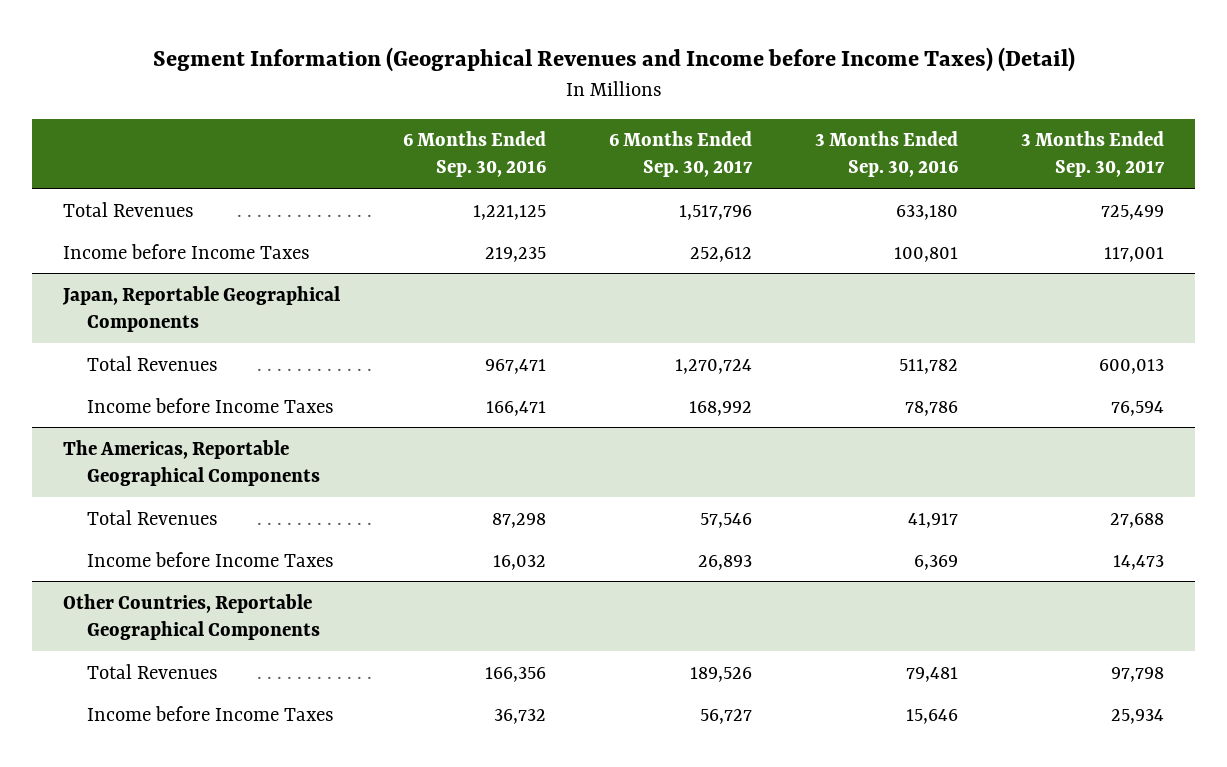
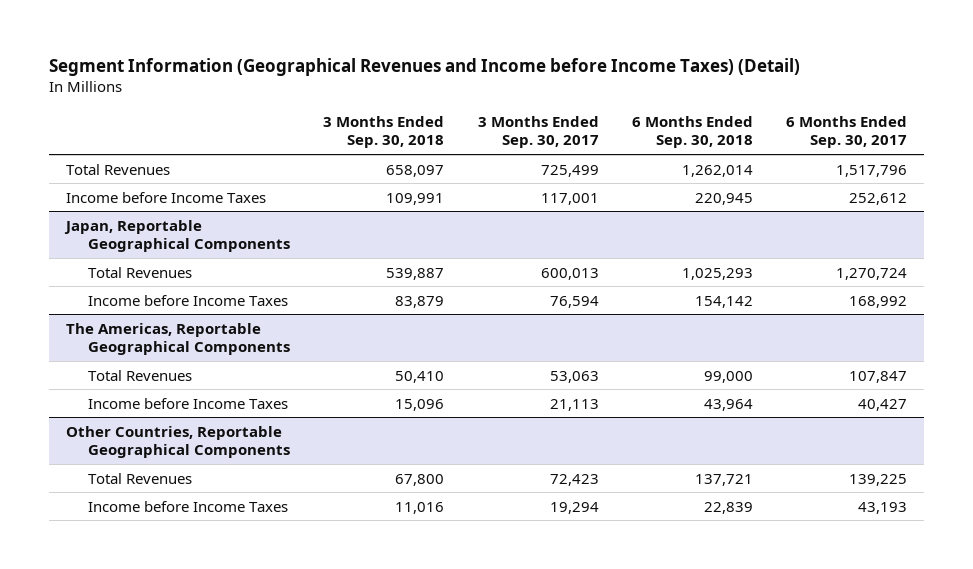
[403,131,547,178] 6 Months Ended Sep. 30, 2016 -> none
[815,131,959,178] 3 Months Ended Sep. 30, 2016 -> none
none -> [323,115,445,149] 3 Months Ended Sep. 30, 2018
none -> [632,115,754,149] 6 Months Ended Sep. 30, 2018
[700,512,753,528] 57,546 -> [849,370,908,383] 107,847
[1110,512,1165,528] 27,688 -> [549,370,599,383] 53,063
[698,554,753,570] 26,893 -> [858,398,908,411] 40,427
[1113,554,1165,570] 14,473 -> [549,398,599,411] 21,113
[690,666,753,682] 189,526 -> [849,473,908,486] 139,225
[1111,666,1165,682] 97,798 -> [549,473,599,486] 72,423
[700,708,753,724] 56,727 -> [858,501,908,514] 43,193
[1111,708,1165,724] 25,934 -> [549,501,599,514] 19,294

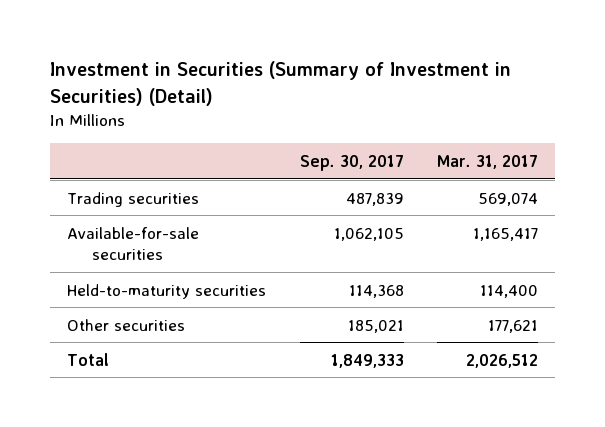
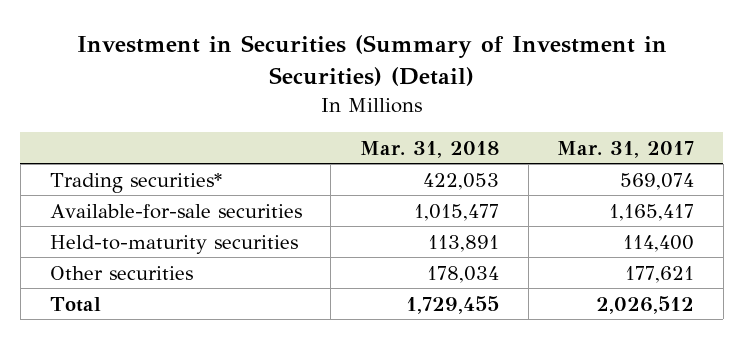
[299,154,404,171] Sep. 30, 2017 -> none
none -> [359,140,499,158] Mar. 31, 2018
[66,191,199,207] Trading securities -> [49,172,222,193] Trading securities*

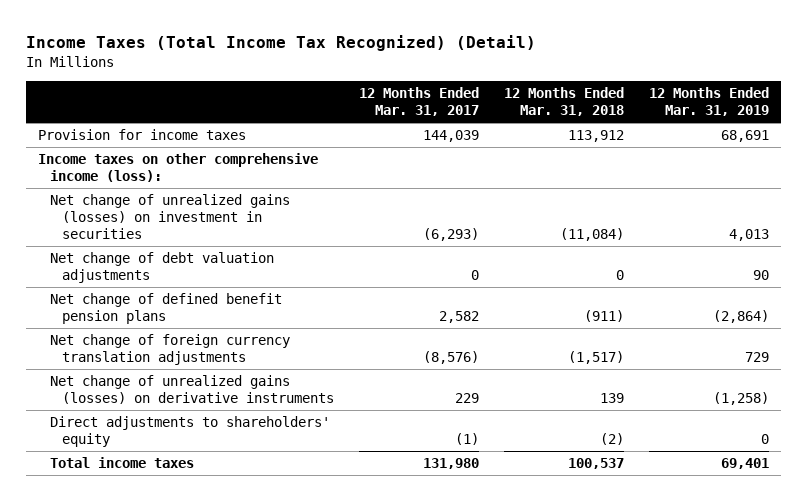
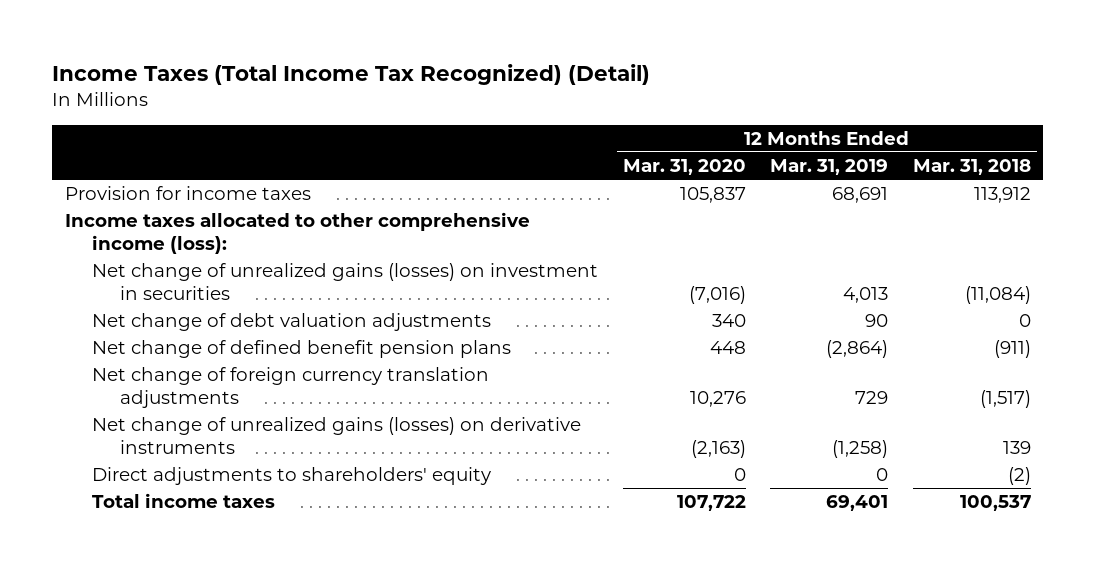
[359,86,480,116] 12 Months Ended Mar. 31, 2017 -> none
none -> [622,158,746,175] Mar. 31, 2020
[38,153,319,183] Income taxes on other comprehensive income (loss): -> [64,212,530,254] Income taxes allocated to other comprehensive income (loss):

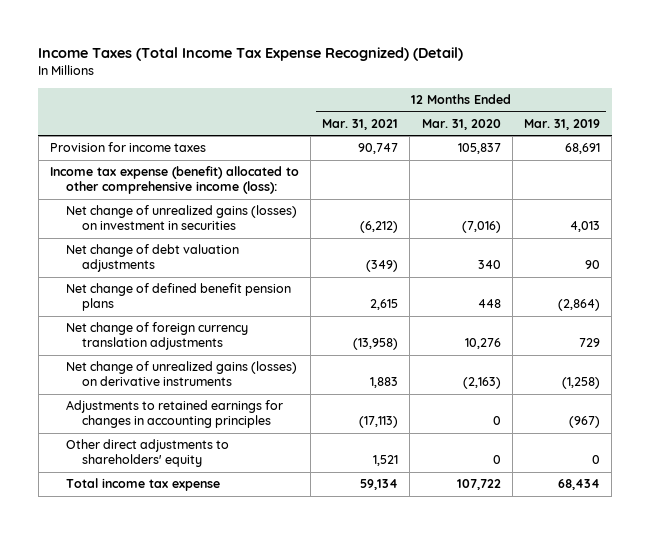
[52,64,651,86] Income Taxes (Total Income Tax Recognized) (Detail) -> [38,46,464,61] Income Taxes (Total Income Tax Expense Recognized) (Detail)
[912,158,1031,175] Mar. 31, 2018 -> none
none -> [322,118,399,130] Mar. 31, 2021
[64,212,530,254] Income taxes allocated to other comprehensive income (loss): -> [49,166,299,195] Income tax expense (benefit) allocated to other comprehensive income (loss):
none -> [65,400,283,429] Adjustments to retained earnings for changes in accounting principles
[92,467,492,486] Direct adjustments to shareholders' equity -> [65,439,229,468] Other direct adjustments to shareholders' equity
[92,493,276,509] Total income taxes -> [65,478,220,492] Total income tax expense
[826,495,889,512] 69,401 -> [558,479,601,491] 68,434

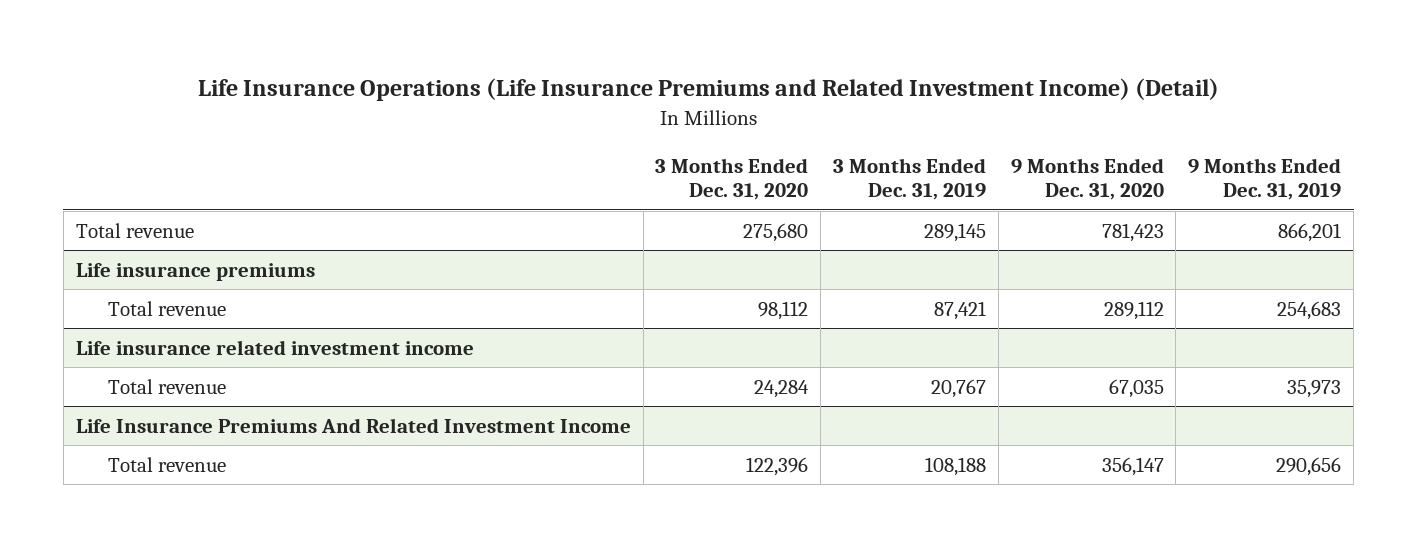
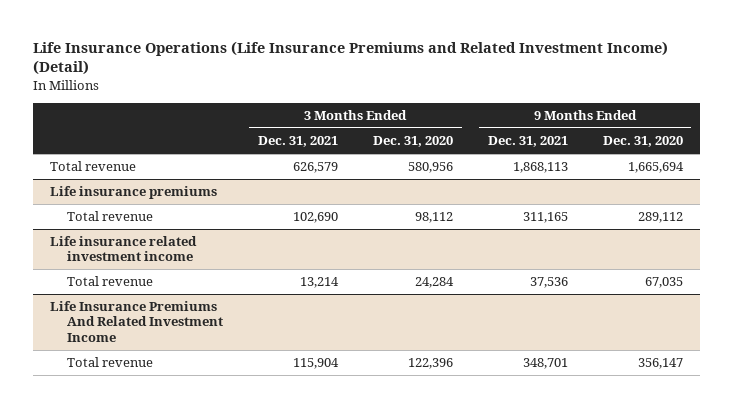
[833,157,987,201] 3 Months Ended Dec. 31, 2019 -> none
[1188,157,1342,201] 9 Months Ended Dec. 31, 2019 -> none
none -> [257,136,338,148] Dec. 31, 2021
none -> [487,136,568,148] Dec. 31, 2021
[743,222,809,242] 275,680 -> [407,162,453,174] 580,956
[1101,222,1164,242] 781,423 -> [627,162,684,174] 1,665,694

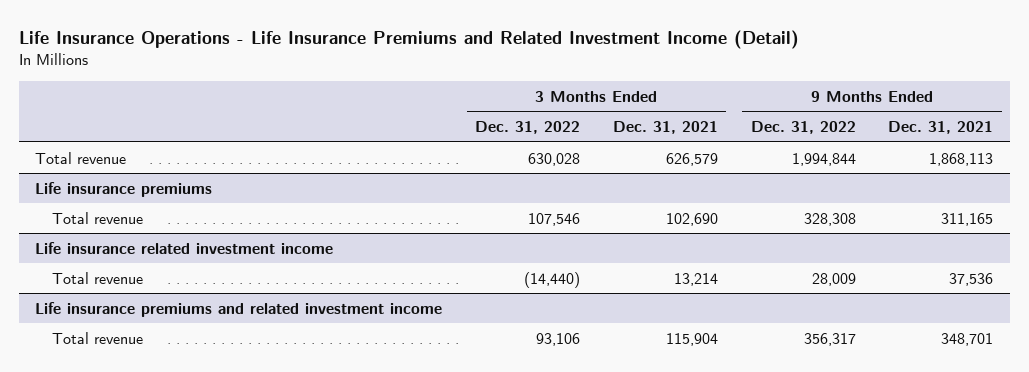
[32,40,668,76] Life Insurance Operations (Life Insurance Premiums and Related Investment Income) (Detail) -> [18,29,799,49] Life Insurance Operations - Life Insurance Premiums and Related Investment Income (Detail)
[372,136,453,148] Dec. 31, 2020 -> none
[602,136,683,148] Dec. 31, 2020 -> none
none -> [475,121,581,135] Dec. 31, 2022
none -> [750,121,856,135] Dec. 31, 2022
[50,301,223,342] Life Insurance Premiums And Related Investment Income -> [35,301,443,317] Life insurance premiums and related investment income

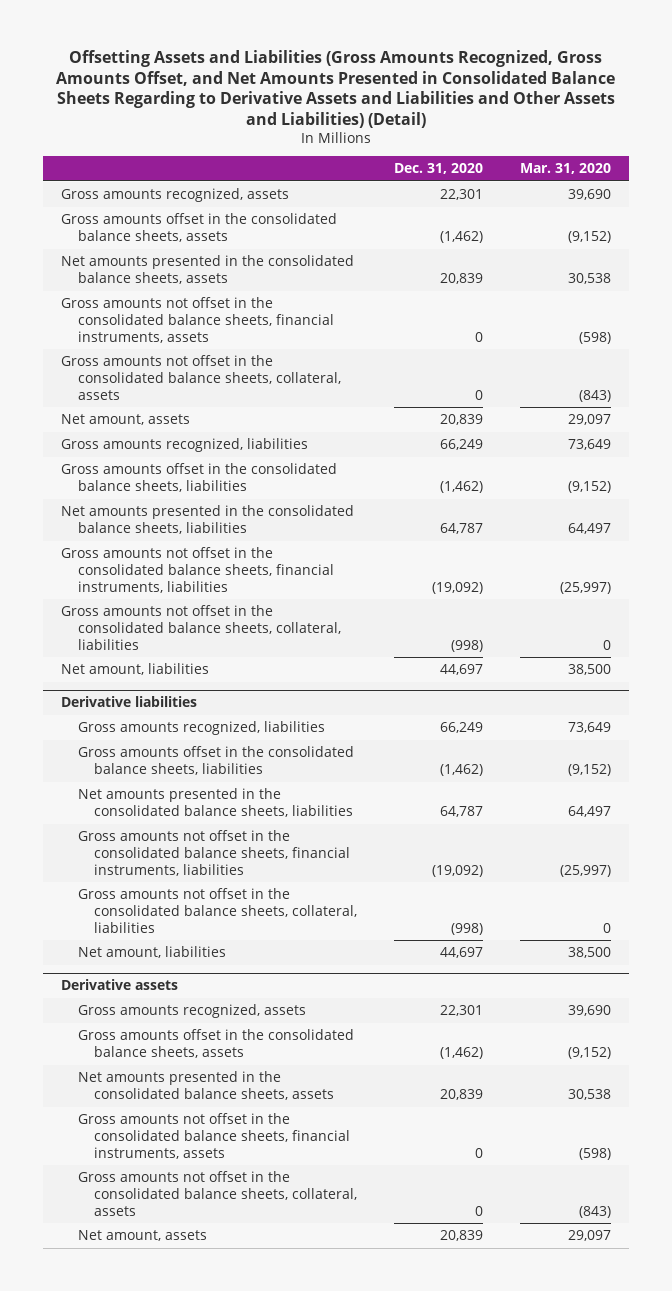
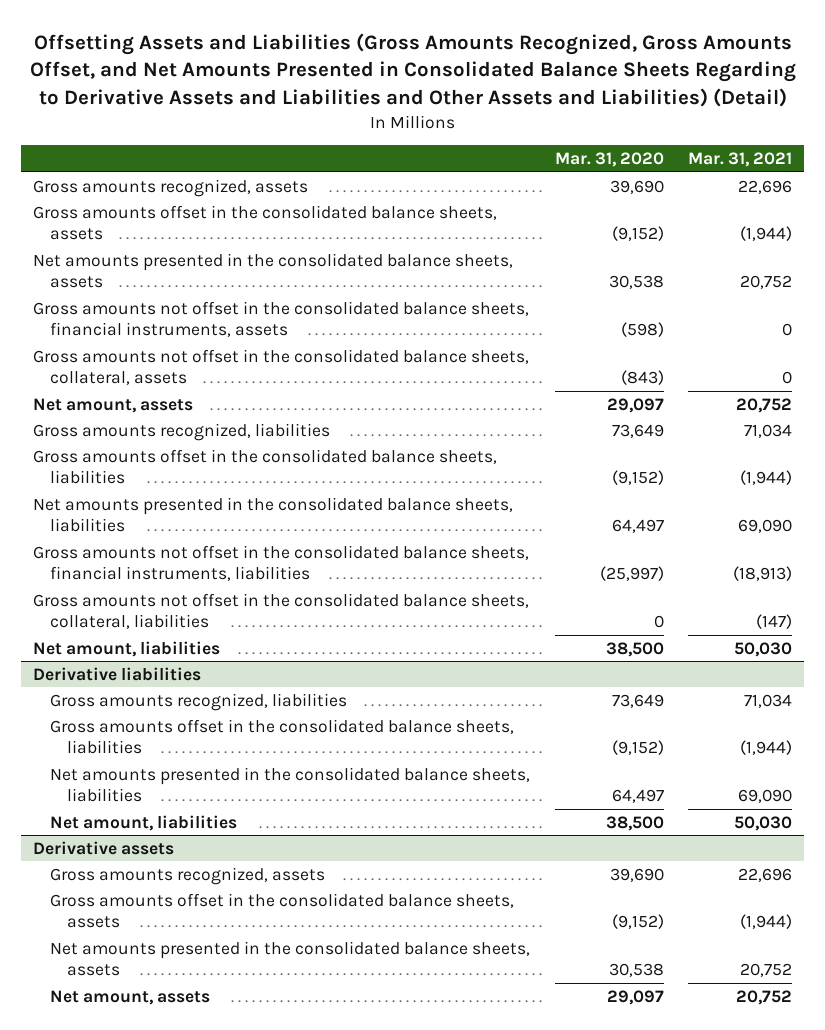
[394,163,484,175] Dec. 31, 2020 -> none
none -> [687,152,792,168] Mar. 31, 2021
[77,830,351,876] Gross amounts not offset in the consolidated balance sheets, financial instruments, liabilities -> none
[77,888,358,933] Gross amounts not offset in the consolidated balance sheets, collateral, liabilities -> none
[77,1113,351,1159] Gross amounts not offset in the consolidated balance sheets, financial instruments, assets -> none
[77,1171,358,1216] Gross amounts not offset in the consolidated balance sheets, collateral, assets -> none

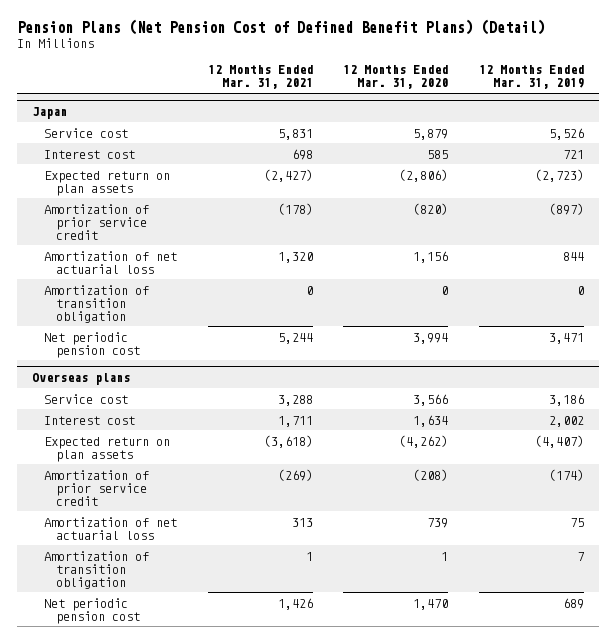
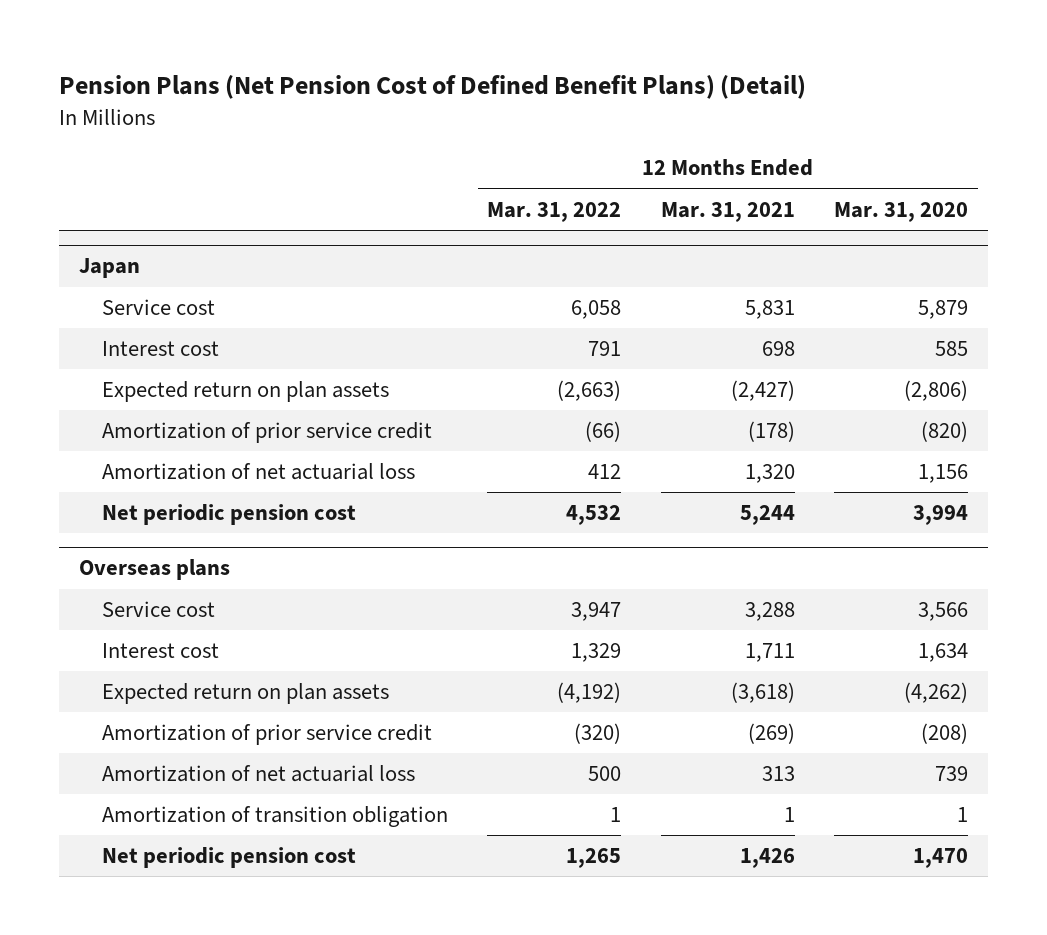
[478,65,584,90] 12 Months Ended Mar. 31, 2019 -> none
none -> [487,201,622,222] Mar. 31, 2022
[44,284,150,323] Amortization of transition obligation -> none

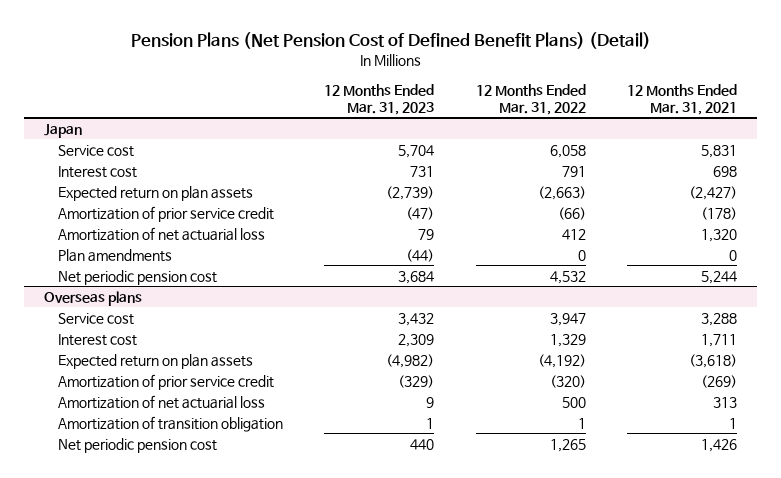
[834,201,969,222] Mar. 31, 2020 -> none
none -> [324,83,435,115] 12 Months Ended Mar. 31, 2023
none -> [58,248,173,262] Plan amendments

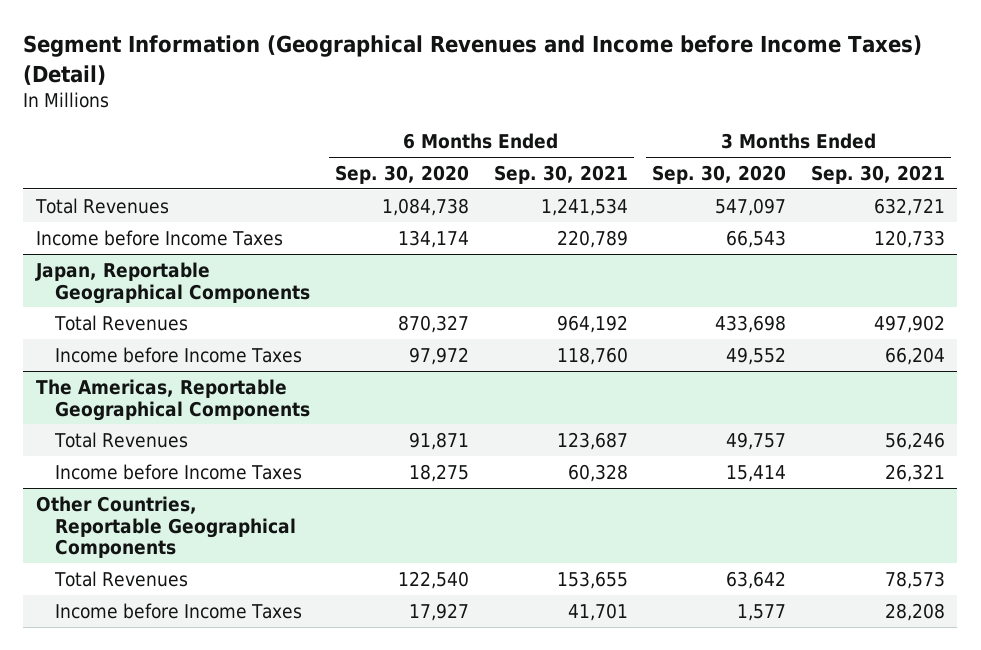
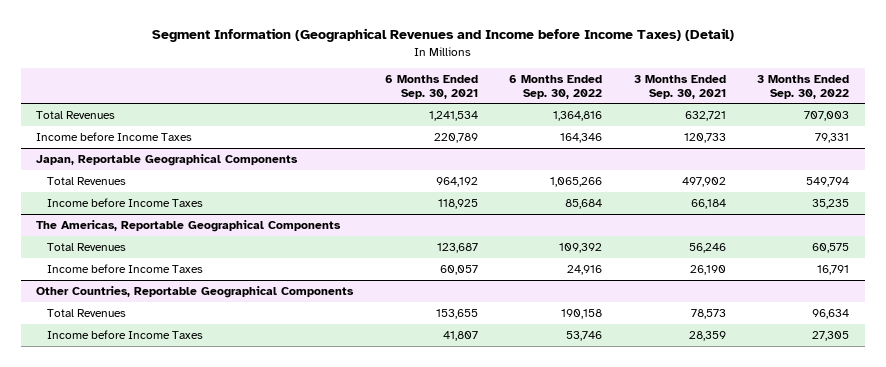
[334,164,469,184] Sep. 30, 2020 -> none
[652,164,787,184] Sep. 30, 2020 -> none
none -> [509,74,603,99] 6 Months Ended Sep. 30, 2022
none -> [757,74,850,99] 3 Months Ended Sep. 30, 2022
[556,346,628,365] 118,760 -> [437,198,478,209] 118,925
[884,346,945,365] 66,204 -> [690,198,726,209] 66,184
[567,463,628,482] 60,328 -> [439,264,478,275] 60,057
[884,463,945,482] 26,321 -> [689,264,726,275] 26,190
[567,602,628,621] 41,701 -> [442,330,478,341] 41,807
[884,602,945,621] 28,208 -> [688,330,726,341] 28,359

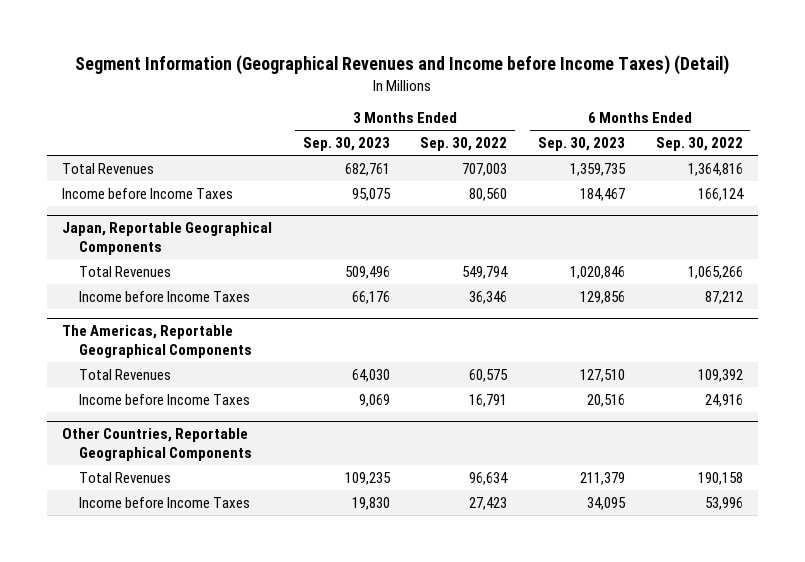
[384,74,478,99] 6 Months Ended Sep. 30, 2021 -> none
[633,74,726,99] 3 Months Ended Sep. 30, 2021 -> none
none -> [302,137,390,152] Sep. 30, 2023
none -> [537,137,625,152] Sep. 30, 2023
[560,132,603,143] 164,346 -> [697,187,744,201] 166,124
[815,132,850,143] 79,331 -> [469,187,508,201] 80,560
[565,198,603,209] 85,684 -> [704,290,743,304] 87,212
[812,198,850,209] 35,235 -> [469,290,508,304] 36,346
[566,330,603,341] 53,746 -> [704,496,743,510] 53,996
[812,330,850,341] 27,305 -> [469,496,508,510] 27,423

